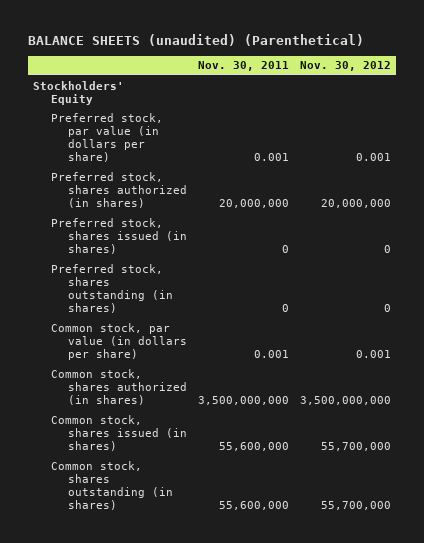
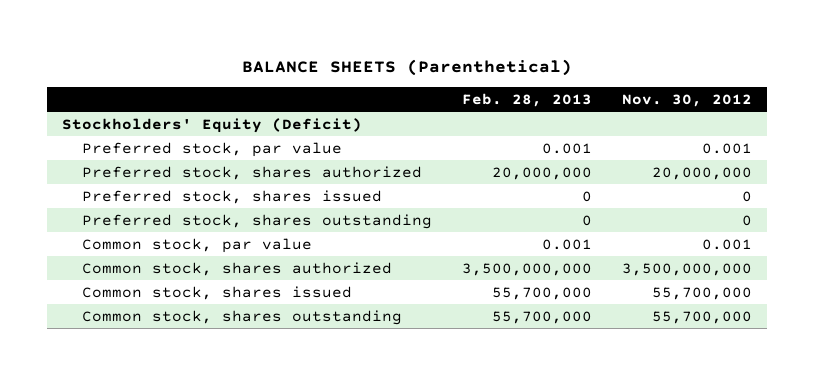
[27,33,364,46] BALANCE SHEETS (unaudited) (Parenthetical) -> [242,58,573,76] BALANCE SHEETS (Parenthetical)
[197,61,289,72] Nov. 30, 2011 -> none
none -> [462,92,593,107] Feb. 28, 2013
[33,80,125,105] Stockholders' Equity -> [62,117,363,133] Stockholders' Equity (Deficit)
[50,112,163,163] Preferred stock, par value (in dollars per share) -> [82,141,343,157] Preferred stock, par value
[50,171,187,209] Preferred stock, shares authorized (in shares) -> [82,165,423,180] Preferred stock, shares authorized
[50,217,187,255] Preferred stock, shares issued (in shares) -> [82,189,383,204] Preferred stock, shares issued
[50,263,173,314] Preferred stock, shares outstanding (in shares) -> [82,213,433,229] Preferred stock, shares outstanding
[50,322,187,361] Common stock, par value (in dollars per share) -> [82,237,313,253] Common stock, par value
[50,368,187,406] Common stock, shares authorized (in shares) -> [82,261,393,276] Common stock, shares authorized
[50,414,187,452] Common stock, shares issued (in shares) -> [82,285,353,300] Common stock, shares issued
[50,460,173,511] Common stock, shares outstanding (in shares) -> [82,309,403,325] Common stock, shares outstanding

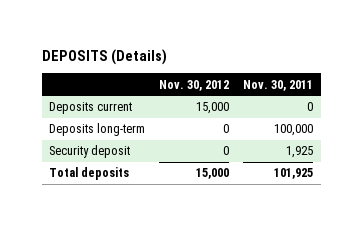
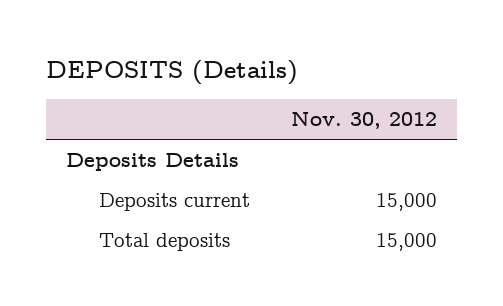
[243,79,314,91] Nov. 30, 2011 -> none
none -> [66,153,240,172] Deposits Details
[48,123,145,137] Deposits long-term -> none
[48,145,130,159] Security deposit -> none

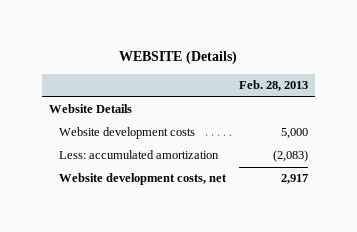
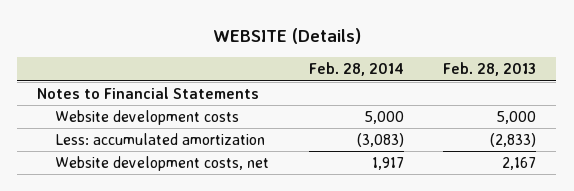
none -> [308,62,404,77] Feb. 28, 2014
[48,104,132,114] Website Details -> none
none -> [37,87,260,100] Notes to Financial Statements
[272,150,308,163] (2,083) -> [490,133,537,148] (2,833)
[280,174,308,185] 2,917 -> [502,157,537,171] 2,167

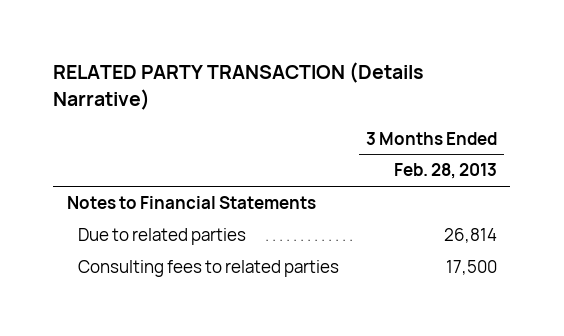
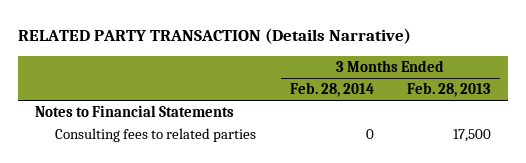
none -> [289,82,374,98] Feb. 28, 2014
[78,228,247,246] Due to related parties -> none

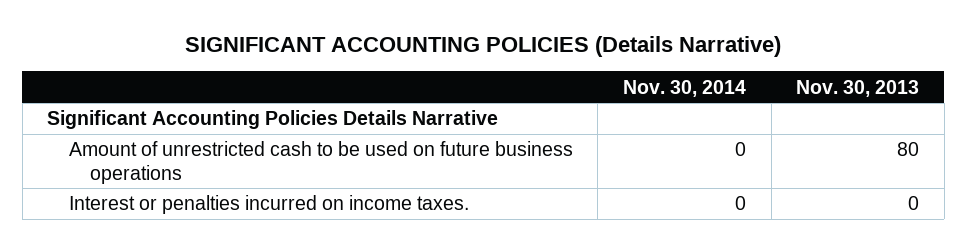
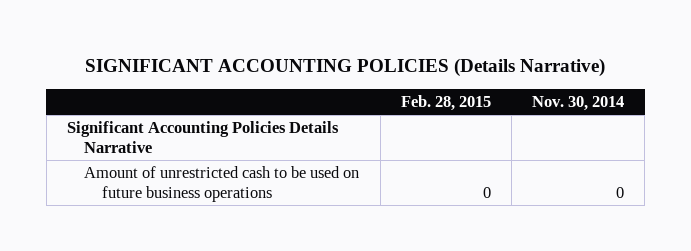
[796,79,920,97] Nov. 30, 2013 -> none
none -> [400,94,491,111] Feb. 28, 2015
[68,195,469,215] Interest or penalties incurred on income taxes. -> none

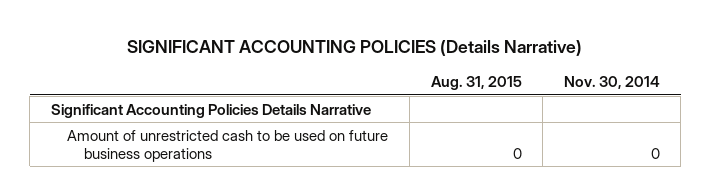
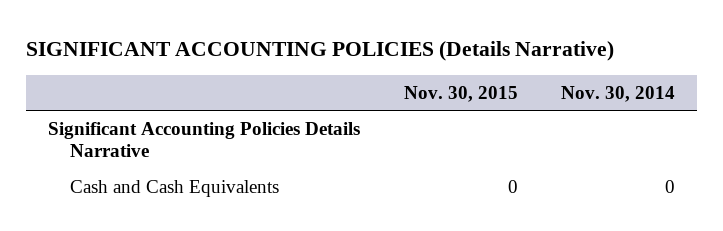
[430,76,522,91] Aug. 31, 2015 -> none
none -> [403,85,518,102] Nov. 30, 2015
[67,129,389,162] Amount of unrestricted cash to be used on future business operations -> [69,180,279,198] Cash and Cash Equivalents

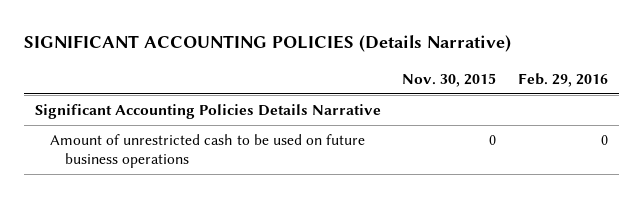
[561,85,676,102] Nov. 30, 2014 -> none
none -> [518,72,609,87] Feb. 29, 2016
[69,180,279,198] Cash and Cash Equivalents -> [49,133,365,168] Amount of unrestricted cash to be used on future business operations

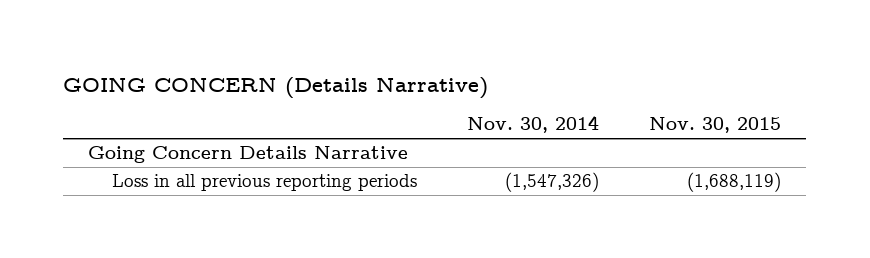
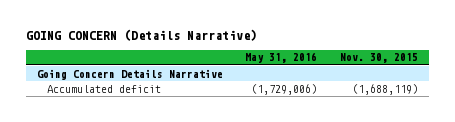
[467,115,600,134] Nov. 30, 2014 -> none
none -> [245,52,318,64] May 31, 2016
[112,174,418,192] Loss in all previous reporting periods -> [46,84,161,93] Accumulated deficit

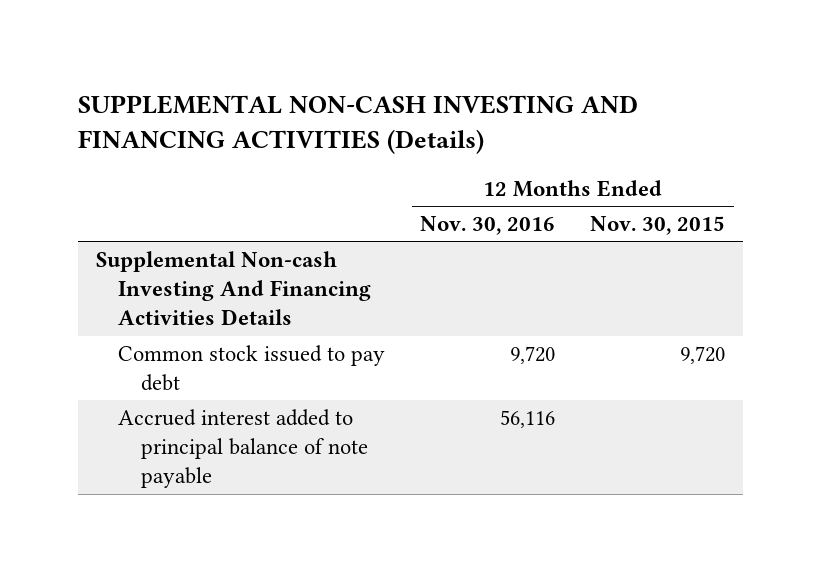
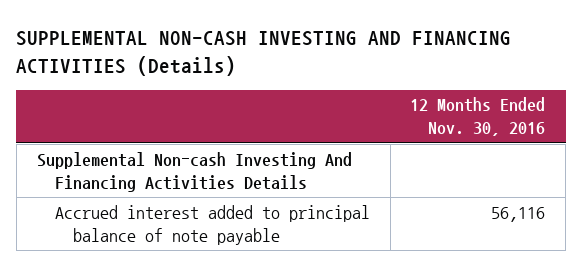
[590,216,726,236] Nov. 30, 2015 -> none
[118,344,386,392] Common stock issued to pay debt -> none

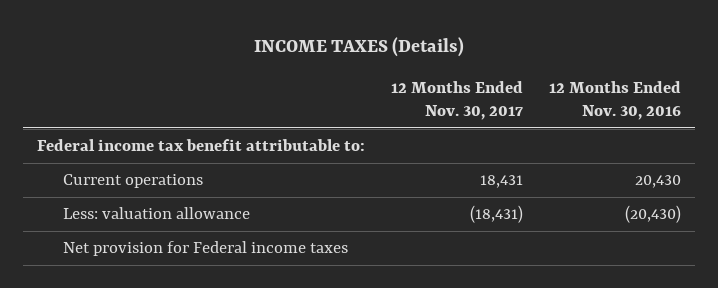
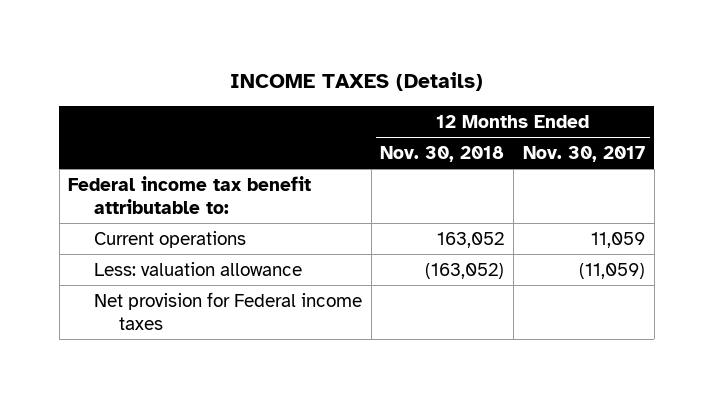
[549,80,682,120] 12 Months Ended Nov. 30, 2016 -> none
none -> [380,145,505,162] Nov. 30, 2018
[480,175,524,189] 18,431 -> [591,231,646,248] 11,059
[470,205,524,224] (18,431) -> [579,262,646,279] (11,059)

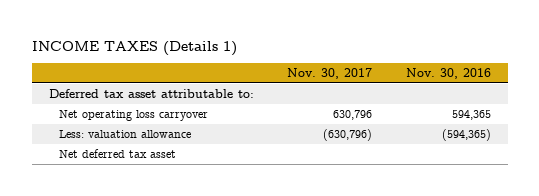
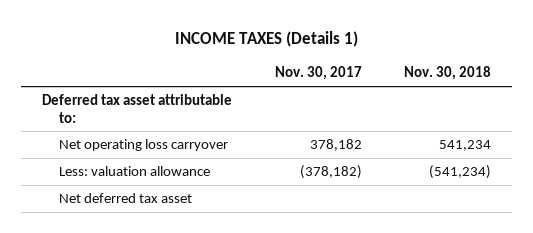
[405,68,491,80] Nov. 30, 2016 -> none
none -> [403,66,491,81] Nov. 30, 2018
[333,110,373,121] 630,796 -> [309,139,362,152] 378,182
[323,129,373,142] (630,796) -> [299,165,362,180] (378,182)

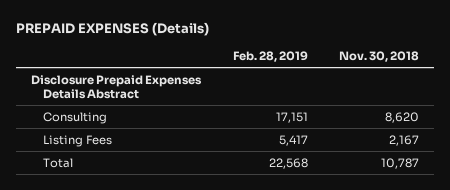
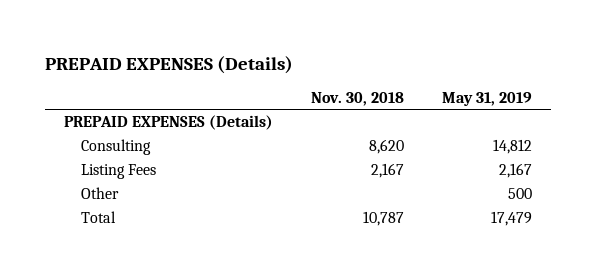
[232,51,308,63] Feb. 28, 2019 -> none
none -> [442,91,533,106] May 31, 2019
[31,74,203,100] Disclosure Prepaid Expenses Details Abstract -> [64,115,274,131] PREPAID EXPENSES (Details)
none -> [80,187,119,200] Other

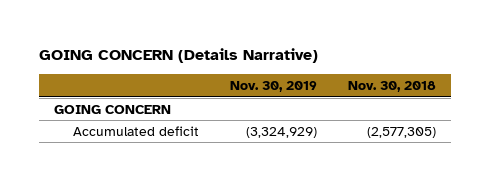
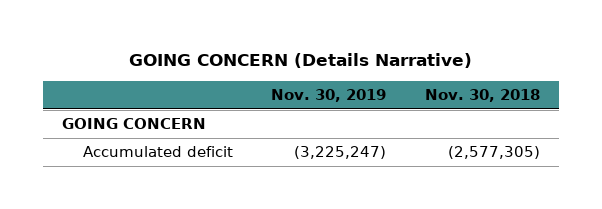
[246,126,318,138] (3,324,929) -> [294,146,387,160] (3,225,247)

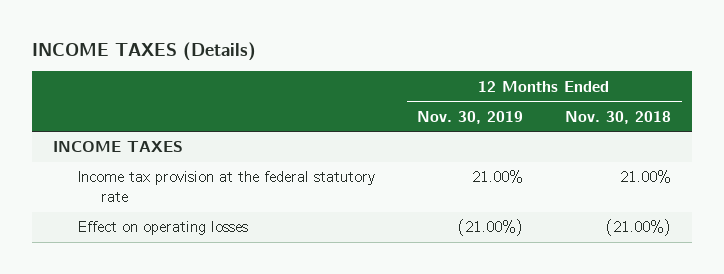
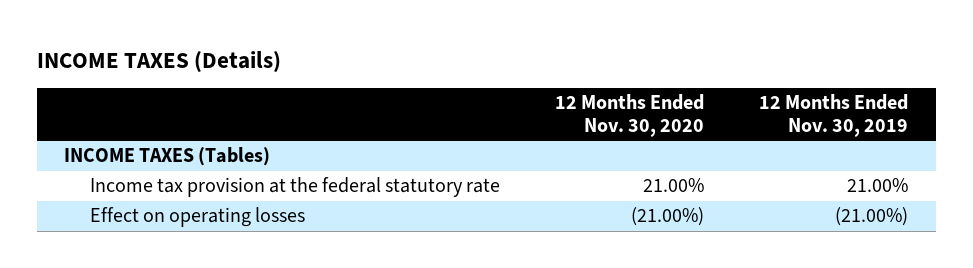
[565,110,672,124] Nov. 30, 2018 -> none
none -> [555,93,705,138] 12 Months Ended Nov. 30, 2020
[52,141,183,153] INCOME TAXES -> [64,147,271,167] INCOME TAXES (Tables)

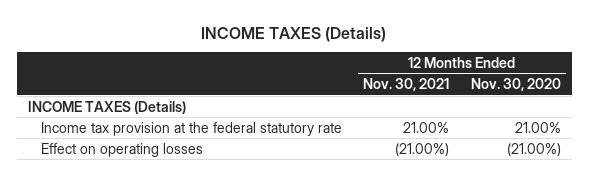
[759,93,909,138] 12 Months Ended Nov. 30, 2019 -> none
none -> [363,78,450,92] Nov. 30, 2021
[64,147,271,167] INCOME TAXES (Tables) -> [27,100,186,114] INCOME TAXES (Details)

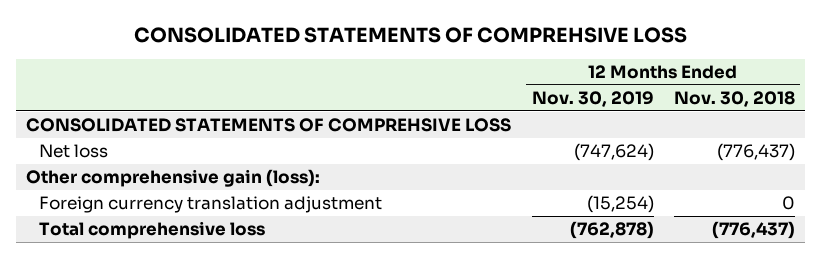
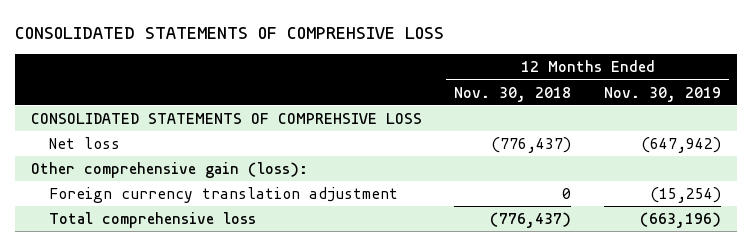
[573,143,654,162] (747,624) -> [640,136,721,153] (647,942)
[569,221,654,240] (762,878) -> [639,211,721,228] (663,196)

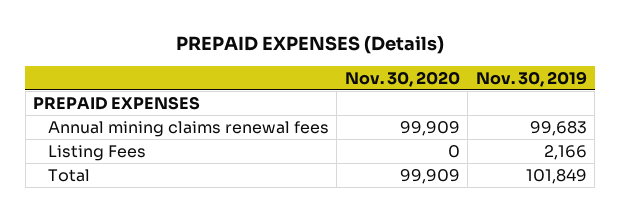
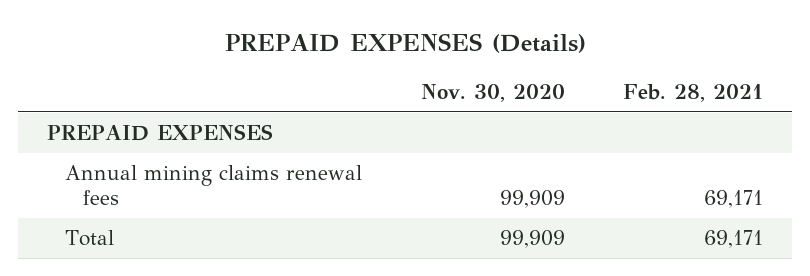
[475,70,587,87] Nov. 30, 2019 -> none
none -> [623,83,764,102] Feb. 28, 2021
[47,144,146,161] Listing Fees -> none

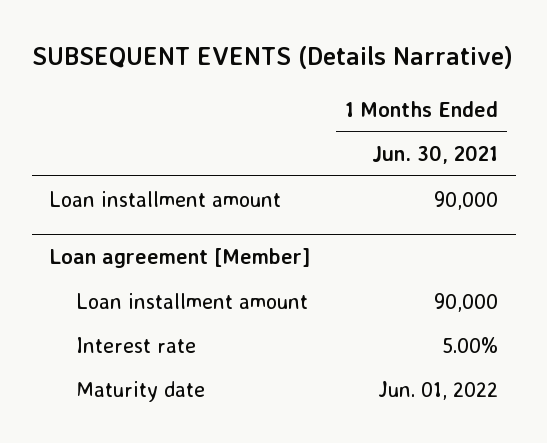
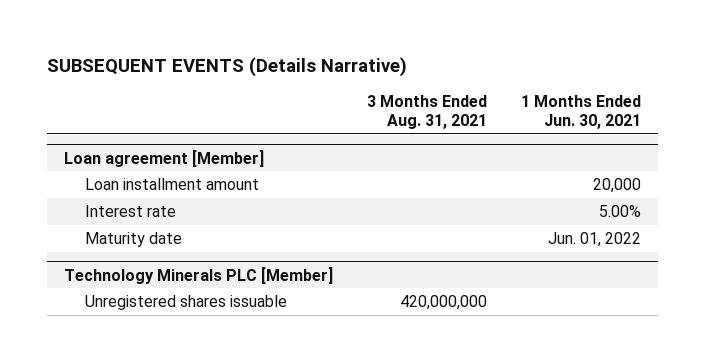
none -> [366,94,487,129] 3 Months Ended Aug. 31, 2021
[49,190,282,207] Loan installment amount -> none
[434,292,499,312] 90,000 -> [593,178,642,194] 20,000
none -> [63,266,333,284] Technology Minerals PLC [Member]
none -> [85,295,288,311] Unregistered shares issuable

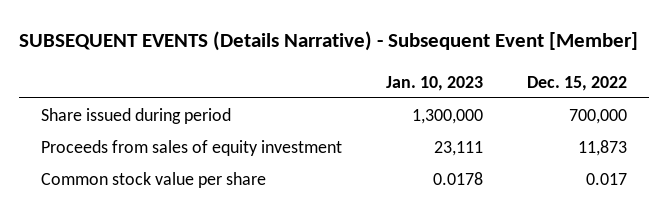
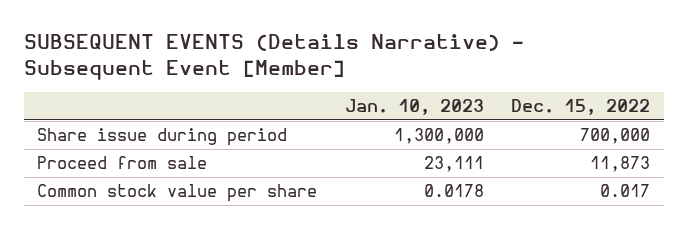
[41,108,232,125] Share issued during period -> [37,128,288,147] Share issue during period
[41,140,343,157] Proceeds from sales of equity investment -> [37,156,208,170] Proceed from sale

